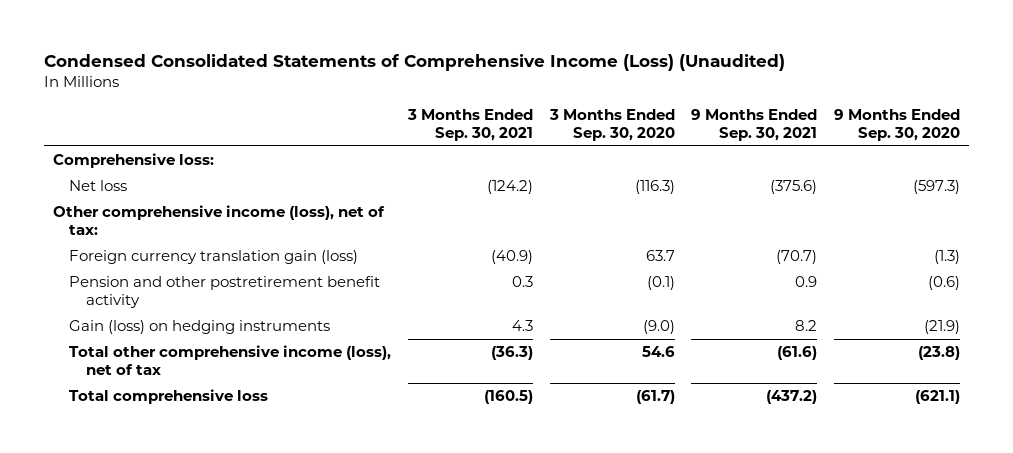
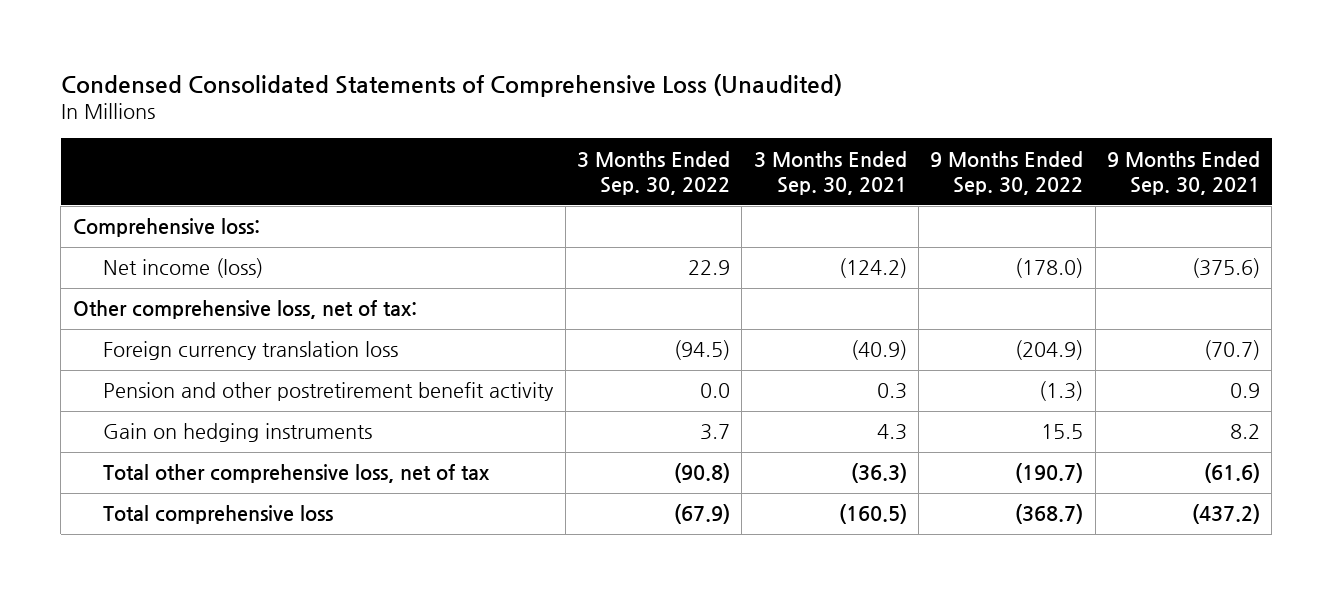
[44,54,786,72] Condensed Consolidated Statements of Comprehensive Income (Loss) (Unaudited) -> [60,73,842,97] Condensed Consolidated Statements of Comprehensive Loss (Unaudited)
[548,109,675,141] 3 Months Ended Sep. 30, 2020 -> none
[834,109,961,141] 9 Months Ended Sep. 30, 2020 -> none
none -> [577,150,731,196] 3 Months Ended Sep. 30, 2022
none -> [930,150,1084,196] 9 Months Ended Sep. 30, 2022
[69,180,128,192] Net loss -> [103,258,264,279] Net income (loss)
[52,205,385,235] Other comprehensive income (loss), net of tax: -> [72,300,417,320] Other comprehensive loss, net of tax:
[69,250,359,265] Foreign currency translation gain (loss) -> [103,341,399,361] Foreign currency translation loss
[69,320,331,335] Gain (loss) on hedging instruments -> [103,423,373,443] Gain on hedging instruments
[69,345,392,375] Total other comprehensive income (loss), net of tax -> [103,464,491,484] Total other comprehensive loss, net of tax

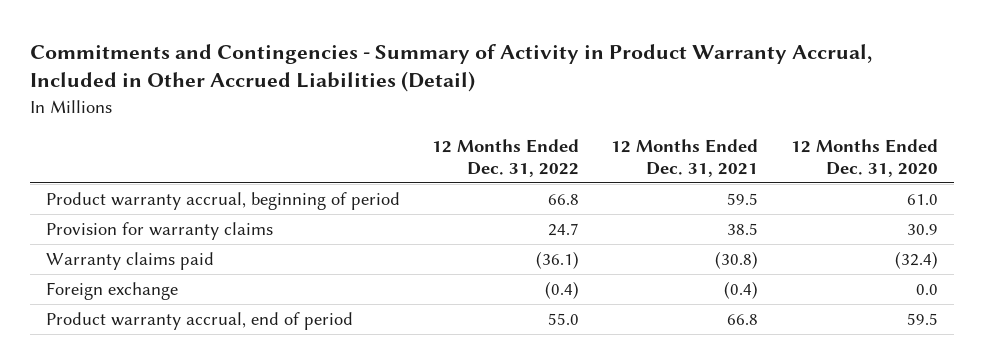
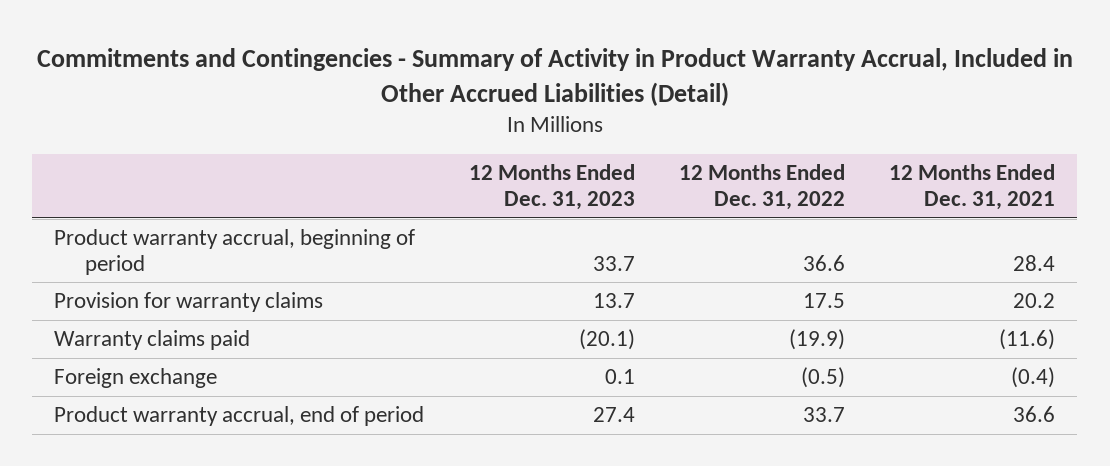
[790,139,938,177] 12 Months Ended Dec. 31, 2020 -> none
none -> [468,164,635,211] 12 Months Ended Dec. 31, 2023
[548,193,580,205] 66.8 -> [803,254,846,271] 36.6
[727,192,759,205] 59.5 -> [1013,254,1056,271] 28.4
[548,222,580,236] 24.7 -> [803,293,846,309] 17.5
[727,222,759,235] 38.5 -> [1013,293,1056,309] 20.2
[536,250,580,269] (36.1) -> [789,329,846,351] (19.9)
[715,250,759,269] (30.8) -> [999,329,1056,351] (11.6)
[545,280,580,299] (0.4) -> [801,367,846,389] (0.5)
[548,312,580,325] 55.0 -> [803,407,846,423] 33.7
[727,313,759,325] 66.8 -> [1013,406,1056,423] 36.6

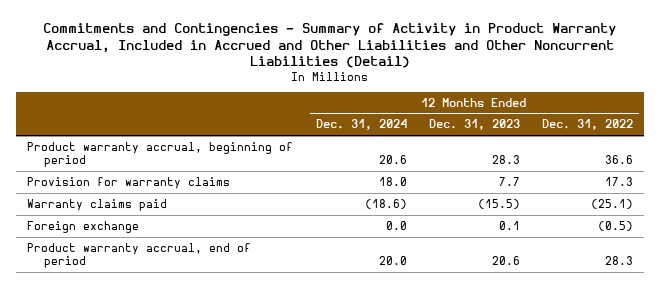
[36,48,1073,106] Commitments and Contingencies - Summary of Activity in Product Warranty Accrual, Included in Other Accrued Liabilities (Detail) -> [43,22,617,69] Commitments and Contingencies - Summary of Activity in Product Warranty Accrual, Included in Accrued and Other Liabilities and Other Noncurrent Liabilities (Detail)
[889,164,1056,211] 12 Months Ended Dec. 31, 2021 -> none
none -> [315,119,407,131] Dec. 31, 2024
[592,255,635,271] 33.7 -> [491,155,520,165] 28.3
[592,293,635,309] 13.7 -> [498,176,520,186] 7.7
[803,293,846,309] 17.5 -> [605,176,634,186] 17.3
[578,329,635,351] (20.1) -> [477,198,520,209] (15.5)
[789,329,846,351] (19.9) -> [591,198,634,209] (25.1)
[592,407,635,423] 27.4 -> [491,256,520,266] 20.6
[803,407,846,423] 33.7 -> [605,256,634,266] 28.3

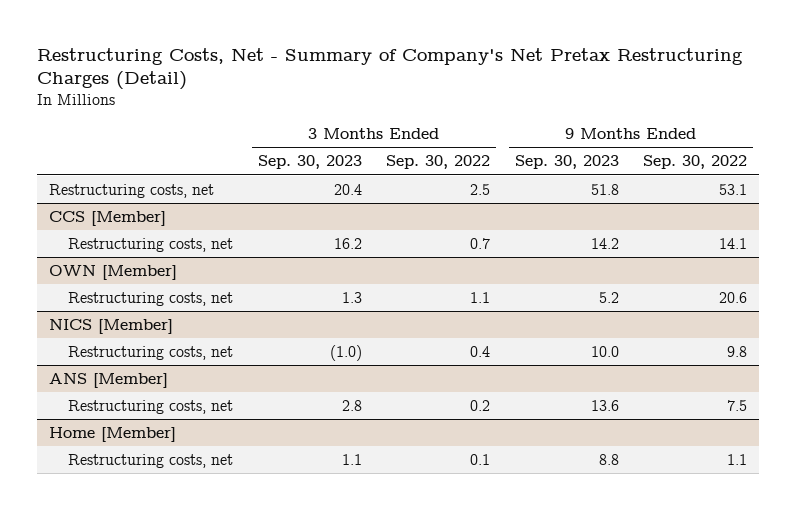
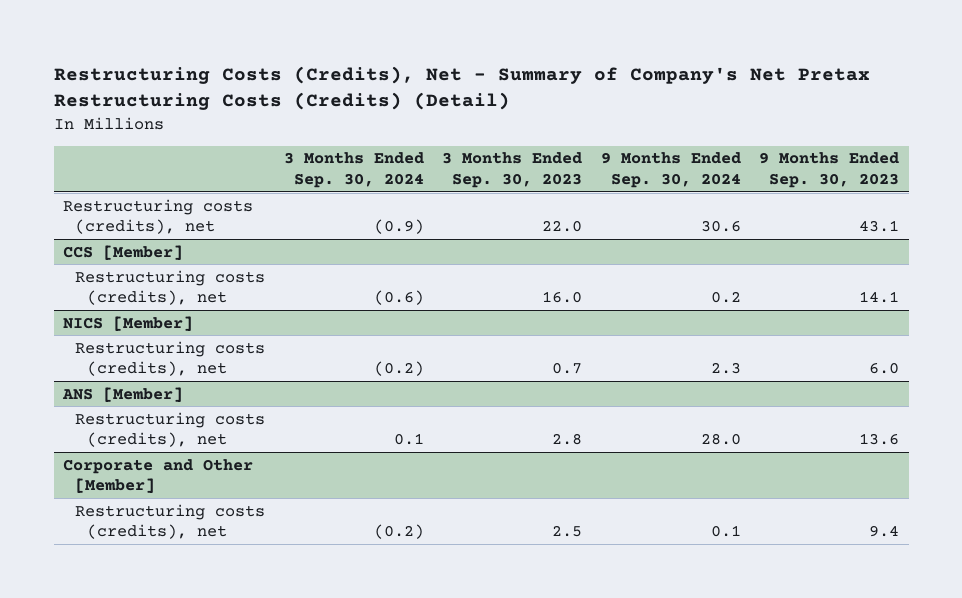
[36,47,743,91] Restructuring Costs, Net - Summary of Company's Net Pretax Restructuring Charges (Detail) -> [53,65,870,111] Restructuring Costs (Credits), Net - Summary of Company's Net Pretax Restructuring Costs (Credits) (Detail)
[386,155,491,170] Sep. 30, 2022 -> none
[643,155,748,170] Sep. 30, 2022 -> none
none -> [283,152,424,188] 3 Months Ended Sep. 30, 2024
none -> [600,152,741,188] 9 Months Ended Sep. 30, 2024
[49,183,215,198] Restructuring costs, net -> [62,198,253,235] Restructuring costs (credits), net
[333,183,362,195] 20.4 -> [542,220,583,233] 22.0
[590,183,619,195] 51.8 -> [859,220,900,233] 43.1
[49,264,178,280] OWN [Member] -> none
[68,291,234,306] Restructuring costs, net -> none
[68,237,234,252] Restructuring costs, net -> [74,269,265,306] Restructuring costs (credits), net
[333,237,362,249] 16.2 -> [542,291,583,304] 16.0
[590,237,619,249] 14.2 -> [859,291,900,304] 14.1
[68,345,234,360] Restructuring costs, net -> [74,340,265,377] Restructuring costs (credits), net
[329,344,362,361] (1.0) -> [552,362,583,375] 0.7
[590,345,619,357] 10.0 -> [869,362,900,375] 6.0
[49,426,177,442] Home [Member] -> none
[68,399,234,414] Restructuring costs, net -> [74,411,265,448] Restructuring costs (credits), net
none -> [62,458,253,494] Corporate and Other [Member]
[68,453,234,468] Restructuring costs, net -> [74,503,265,540] Restructuring costs (credits), net
[341,453,362,465] 1.1 -> [552,525,583,538] 2.5
[598,453,619,465] 8.8 -> [869,525,900,538] 9.4

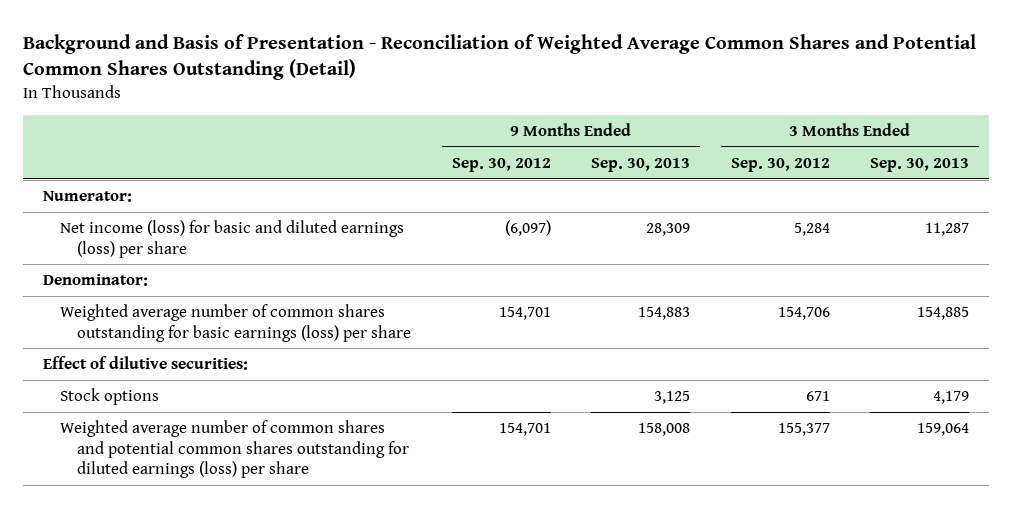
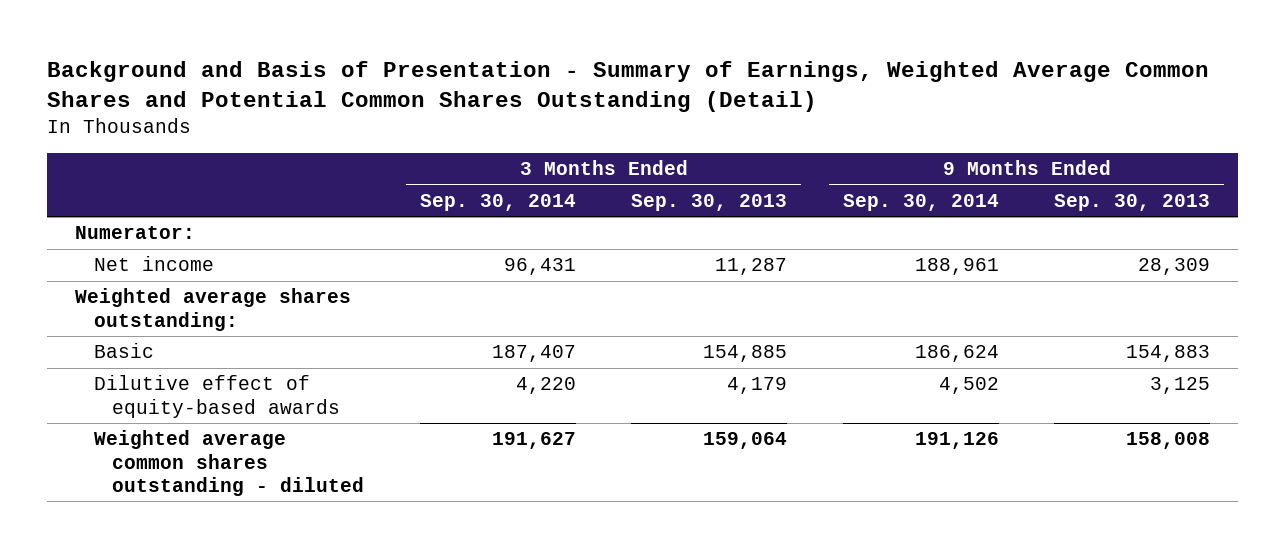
[23,34,977,81] Background and Basis of Presentation - Reconciliation of Weighted Average Common Shares and Potential Common Shares Outstanding (Detail) -> [46,60,1209,113] Background and Basis of Presentation - Summary of Earnings, Weighted Average Common Shares and Potential Common Shares Outstanding (Detail)
[451,157,551,172] Sep. 30, 2012 -> none
[730,157,830,172] Sep. 30, 2012 -> none
none -> [419,193,576,211] Sep. 30, 2014
none -> [842,193,999,211] Sep. 30, 2014
[43,356,249,371] Effect of dilutive securities: -> none
[60,220,405,258] Net income (loss) for basic and diluted earnings (loss) per share -> [93,256,214,272] Net income
[43,274,149,287] Denominator: -> [74,288,351,331] Weighted average shares outstanding:
[60,304,412,342] Weighted average number of common shares outstanding for basic earnings (loss) per share -> [93,343,154,359] Basic
[60,388,160,406] Stock options -> [93,375,341,418] Dilutive effect of equity-based awards
[60,420,410,479] Weighted average number of common shares and potential common shares outstanding for diluted earnings (loss) per share -> [93,430,365,496] Weighted average common shares outstanding - diluted

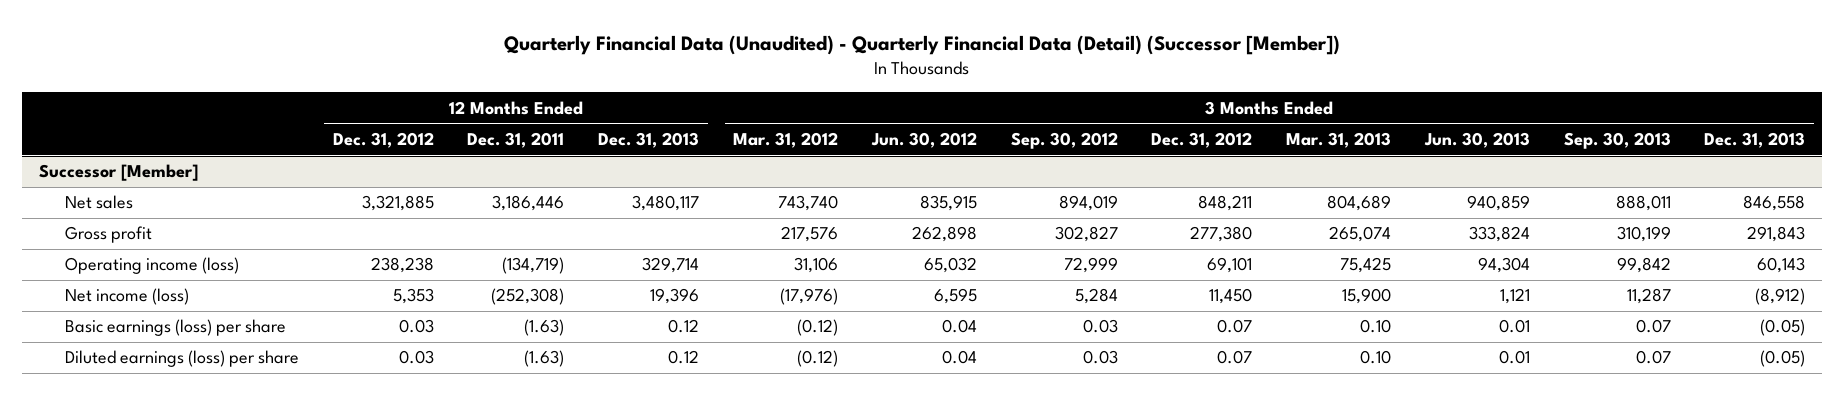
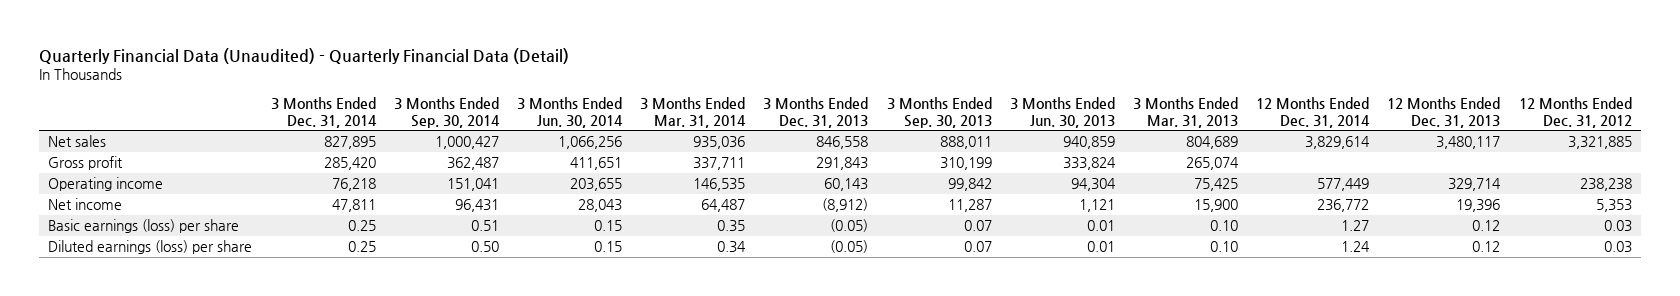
[504,35,1341,56] Quarterly Financial Data (Unaudited) - Quarterly Financial Data (Detail) (Successor [Member]) -> [39,47,570,64] Quarterly Financial Data (Unaudited) - Quarterly Financial Data (Detail)
[467,132,565,149] Dec. 31, 2011 -> none
[732,132,838,149] Mar. 31, 2012 -> none
[870,132,977,149] Jun. 30, 2012 -> none
[1010,132,1118,150] Sep. 30, 2012 -> none
[1151,132,1253,149] Dec. 31, 2012 -> none
none -> [270,97,377,128] 3 Months Ended Dec. 31, 2014
none -> [393,97,500,128] 3 Months Ended Sep. 30, 2014
none -> [517,97,624,128] 3 Months Ended Jun. 30, 2014
none -> [640,97,747,128] 3 Months Ended Mar. 31, 2014
none -> [1256,97,1371,128] 12 Months Ended Dec. 31, 2014
[39,164,199,182] Successor [Member] -> none
[64,257,239,275] Operating income (loss) -> [48,177,164,192] Operating income
[64,288,189,306] Net income (loss) -> [48,198,123,211] Net income

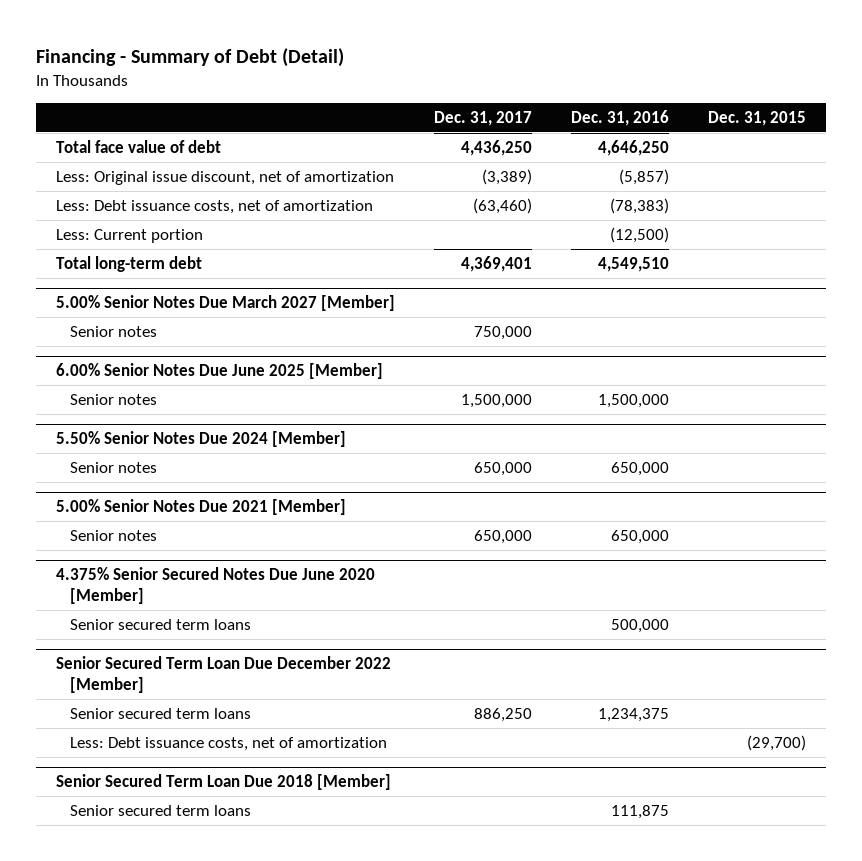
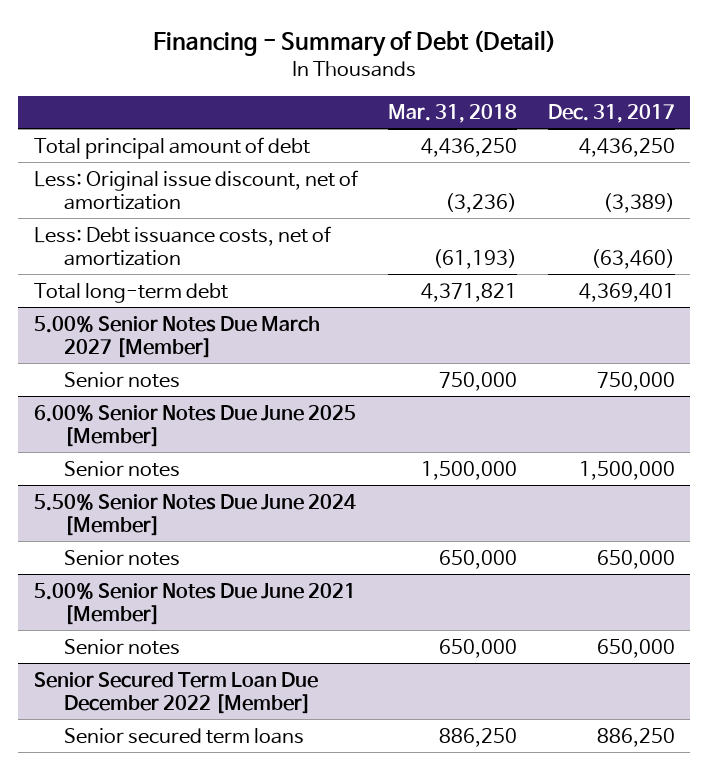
[570,109,669,126] Dec. 31, 2016 -> none
[708,110,807,126] Dec. 31, 2015 -> none
none -> [388,104,518,124] Mar. 31, 2018
[55,139,221,153] Total face value of debt -> [33,136,310,159] Total principal amount of debt
[55,228,203,243] Less: Current portion -> none
[55,431,346,448] 5.50% Senior Notes Due 2024 [Member] -> [33,493,356,536] 5.50% Senior Notes Due June 2024 [Member]
[55,499,346,516] 5.00% Senior Notes Due 2021 [Member] -> [33,582,356,625] 5.00% Senior Notes Due June 2021 [Member]
[55,567,375,605] 4.375% Senior Secured Notes Due June 2020 [Member] -> none
[70,618,252,630] Senior secured term loans -> none
[70,736,388,751] Less: Debt issuance costs, net of amortization -> none
[55,774,391,791] Senior Secured Term Loan Due 2018 [Member] -> none
[70,804,252,816] Senior secured term loans -> none

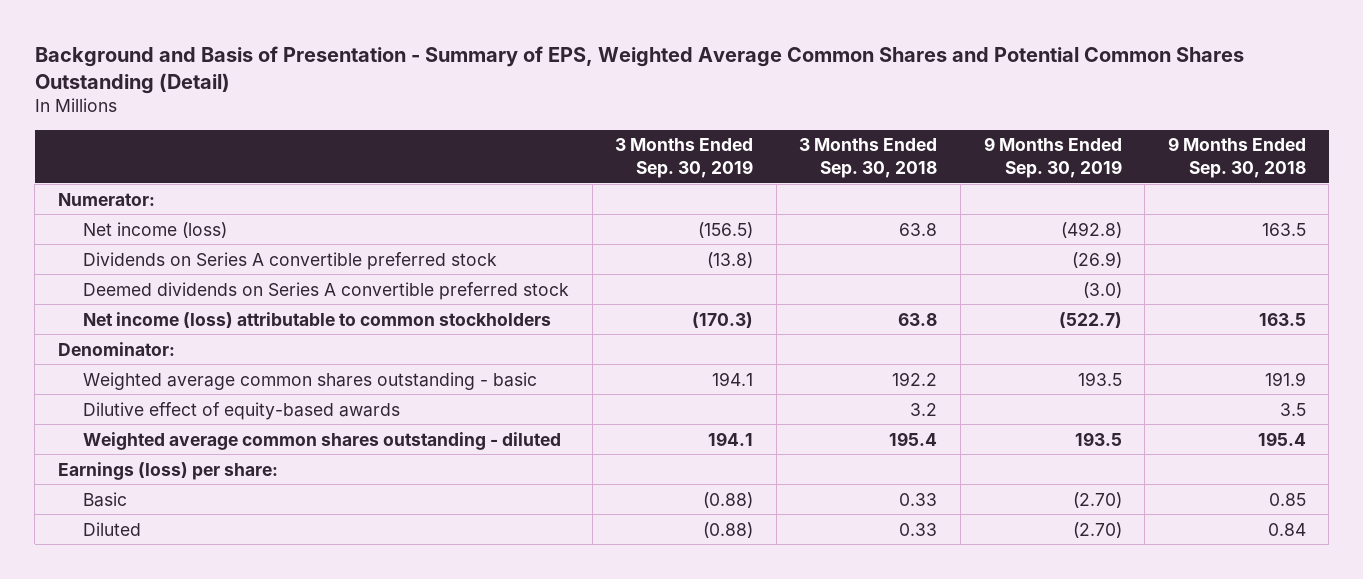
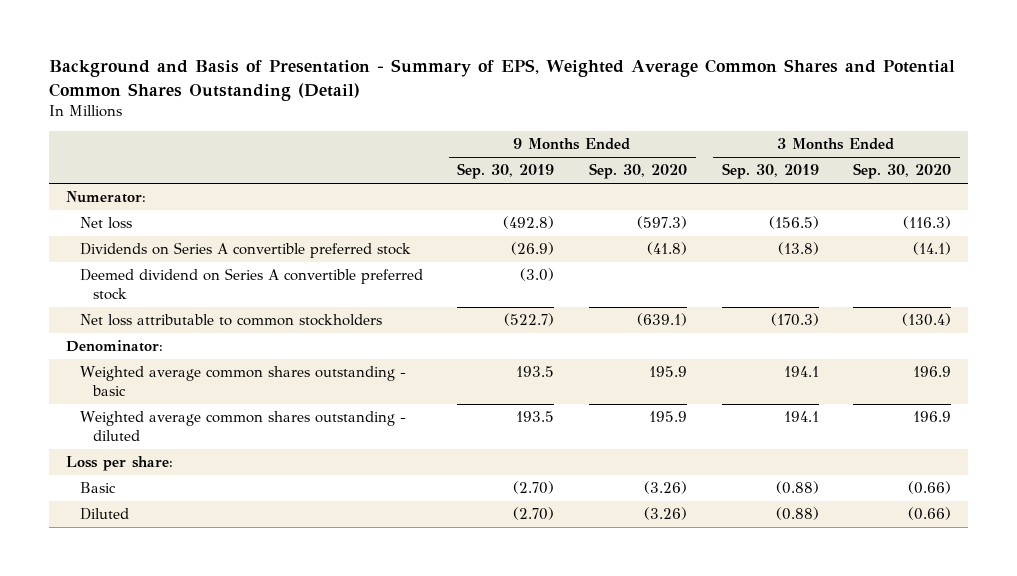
[799,138,938,178] 3 Months Ended Sep. 30, 2018 -> none
[1167,137,1306,178] 9 Months Ended Sep. 30, 2018 -> none
none -> [588,163,687,180] Sep. 30, 2020
none -> [853,163,952,180] Sep. 30, 2020
[83,221,228,238] Net income (loss) -> [79,217,132,230] Net loss
[83,281,570,300] Deemed dividends on Series A convertible preferred stock -> [79,268,423,301] Deemed dividend on Series A convertible preferred stock
[83,311,552,328] Net income (loss) attributable to common stockholders -> [79,314,382,327] Net loss attributable to common stockholders
[83,401,401,420] Dilutive effect of equity-based awards -> none
[57,461,278,480] Earnings (loss) per share: -> [66,456,174,472] Loss per share:

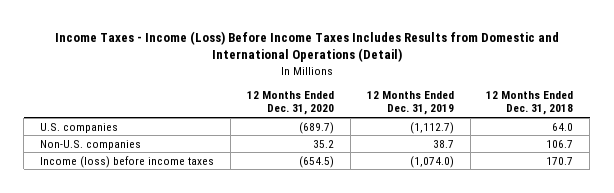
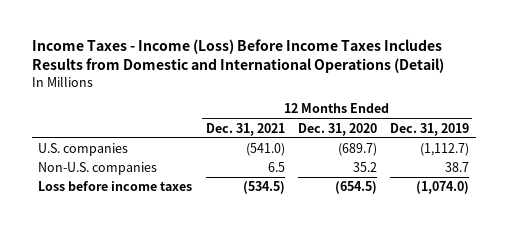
[486,90,574,116] 12 Months Ended Dec. 31, 2018 -> none
none -> [205,122,285,136] Dec. 31, 2021
[40,155,215,168] Income (loss) before income taxes -> [38,181,193,192] Loss before income taxes

